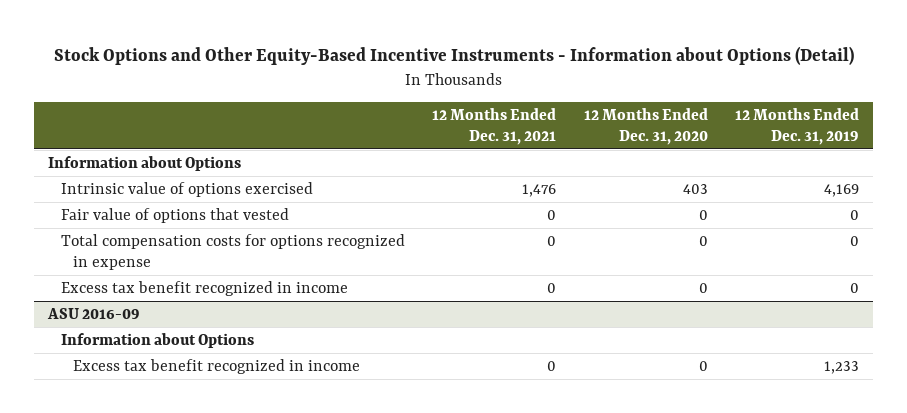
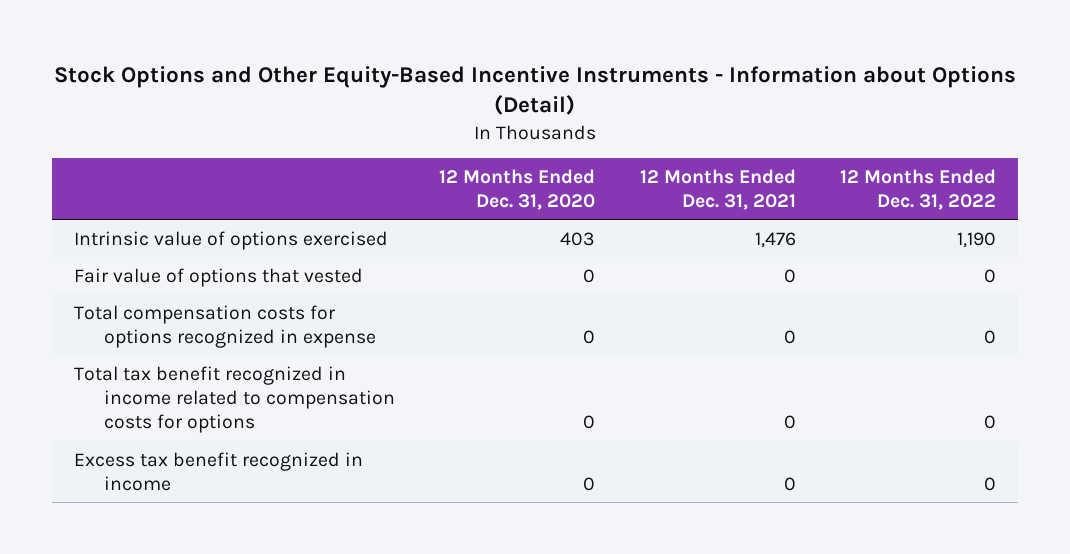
[735,107,860,146] 12 Months Ended Dec. 31, 2019 -> none
none -> [840,168,997,211] 12 Months Ended Dec. 31, 2022
[47,155,241,171] Information about Options -> none
[60,280,348,296] Excess tax benefit recognized in income -> none
[46,307,140,319] ASU 2016-09 -> none
[60,332,254,348] Information about Options -> none
none -> [74,365,395,434] Total tax benefit recognized in income related to compensation costs for options

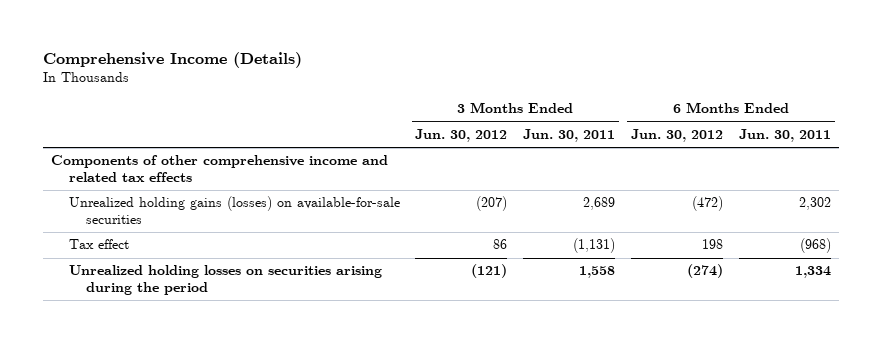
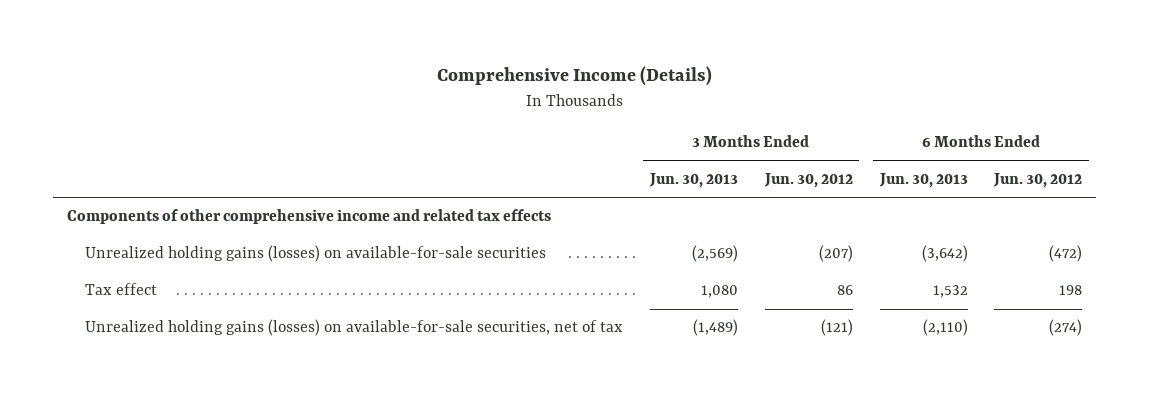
[523,128,616,142] Jun. 30, 2011 -> none
[739,128,832,142] Jun. 30, 2011 -> none
none -> [648,173,738,189] Jun. 30, 2013
none -> [878,173,968,189] Jun. 30, 2013
[68,265,382,295] Unrealized holding losses on securities arising during the period -> [84,319,623,337] Unrealized holding gains (losses) on available-for-sale securities, net of tax

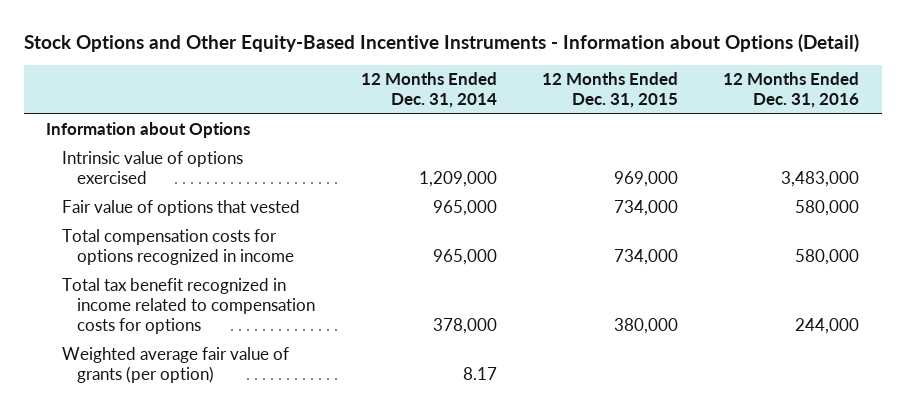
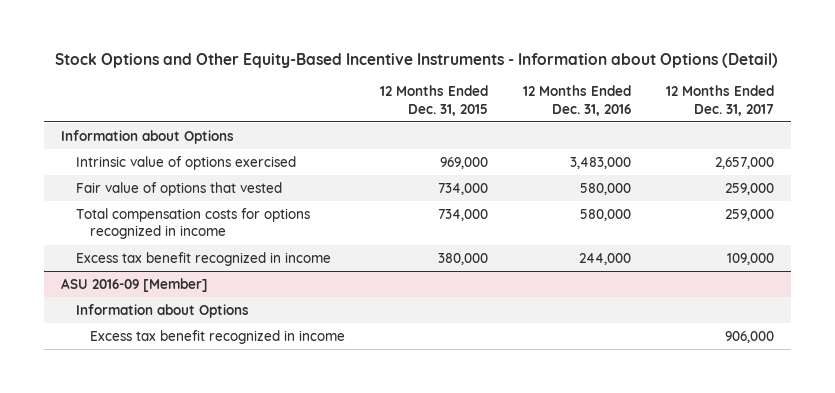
[360,72,497,109] 12 Months Ended Dec. 31, 2014 -> none
none -> [665,85,774,116] 12 Months Ended Dec. 31, 2017
[61,347,289,384] Weighted average fair value of grants (per option) -> none
[61,278,316,334] Total tax benefit recognized in income related to compensation costs for options -> [75,251,331,266] Excess tax benefit recognized in income
none -> [61,277,209,292] ASU 2016-09 [Member]
none -> [75,303,249,318] Information about Options
none -> [90,329,346,344] Excess tax benefit recognized in income

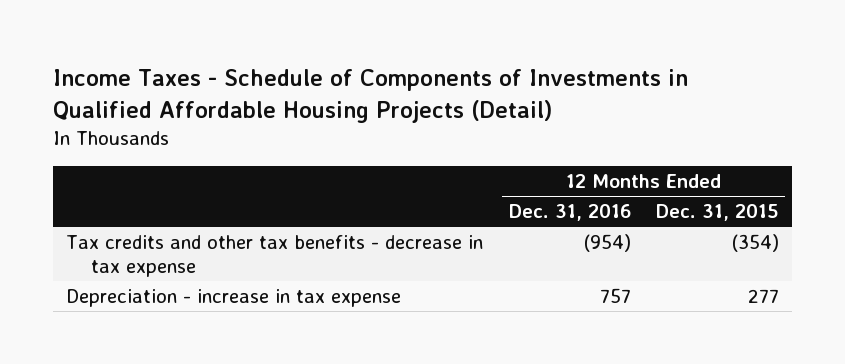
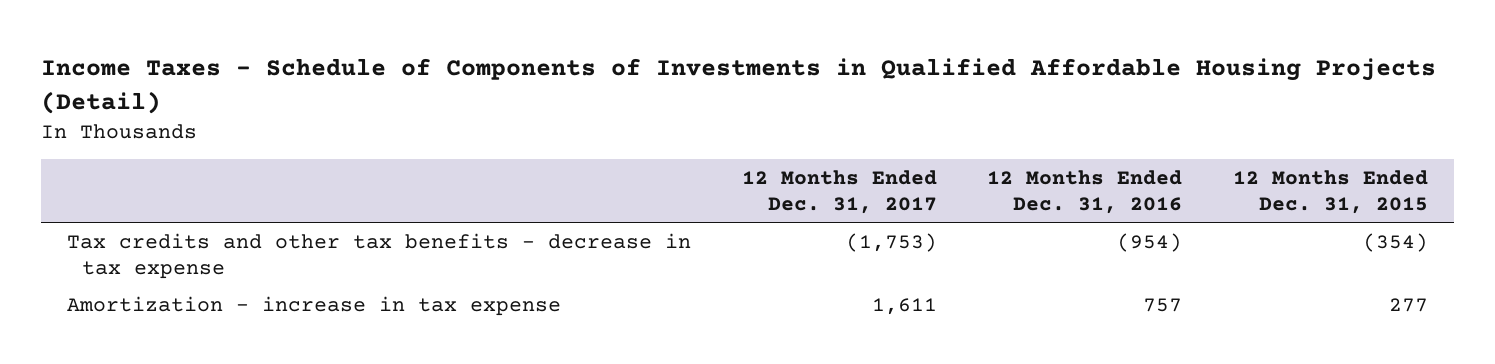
none -> [741,170,937,214] 12 Months Ended Dec. 31, 2017
[66,289,402,308] Depreciation - increase in tax expense -> [66,295,561,316] Amortization - increase in tax expense

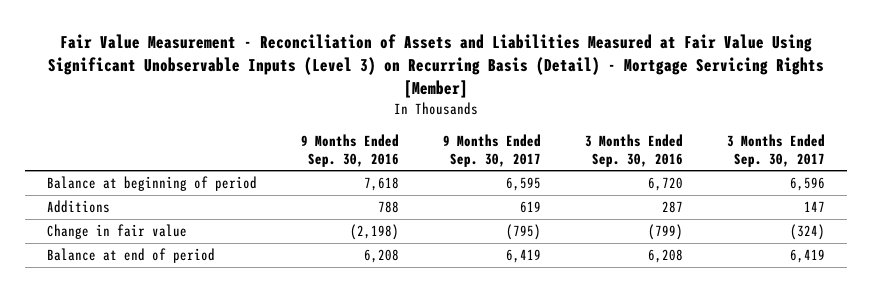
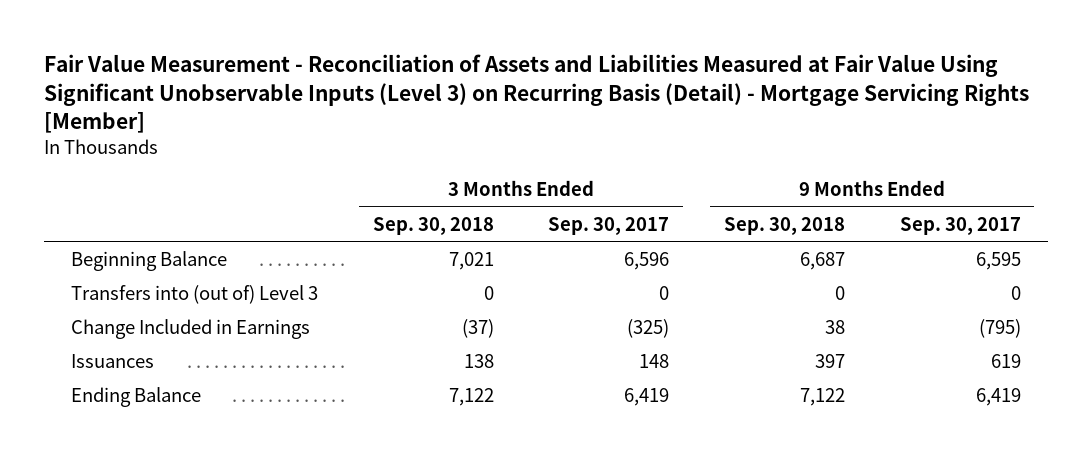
[301,133,400,167] 9 Months Ended Sep. 30, 2016 -> none
[584,133,683,167] 3 Months Ended Sep. 30, 2016 -> none
none -> [372,216,494,235] Sep. 30, 2018
none -> [723,216,845,235] Sep. 30, 2018
[47,200,111,214] Additions -> none
[47,176,258,192] Balance at beginning of period -> [70,250,227,271] Beginning Balance
none -> [70,284,318,304] Transfers into (out of) Level 3
[47,224,188,240] Change in fair value -> [70,318,310,339] Change Included in Earnings
[789,224,825,241] (324) -> [627,318,670,338] (325)
none -> [70,353,154,368] Issuances
[47,248,216,264] Balance at end of period -> [70,386,201,407] Ending Balance

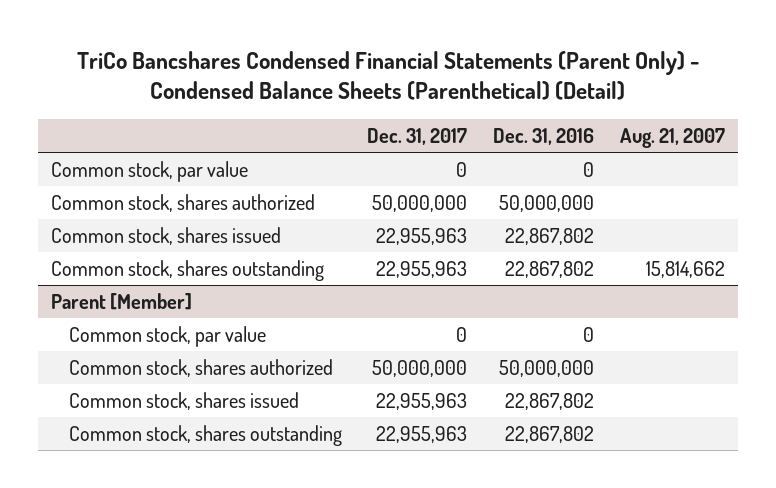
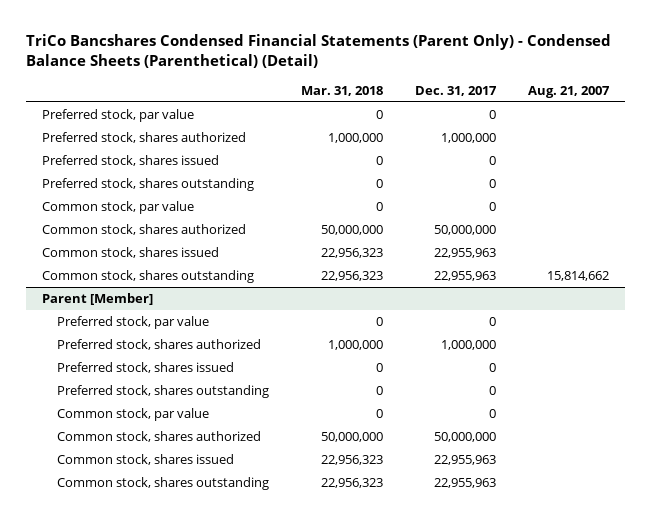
[493,127,595,145] Dec. 31, 2016 -> none
none -> [301,85,384,96] Mar. 31, 2018
none -> [42,109,195,123] Preferred stock, par value
none -> [42,132,247,144] Preferred stock, shares authorized
none -> [42,155,220,167] Preferred stock, shares issued
none -> [42,178,255,192] Preferred stock, shares outstanding
none -> [57,316,210,330] Preferred stock, par value
none -> [57,339,262,351] Preferred stock, shares authorized
none -> [57,362,235,374] Preferred stock, shares issued
none -> [57,385,270,399] Preferred stock, shares outstanding

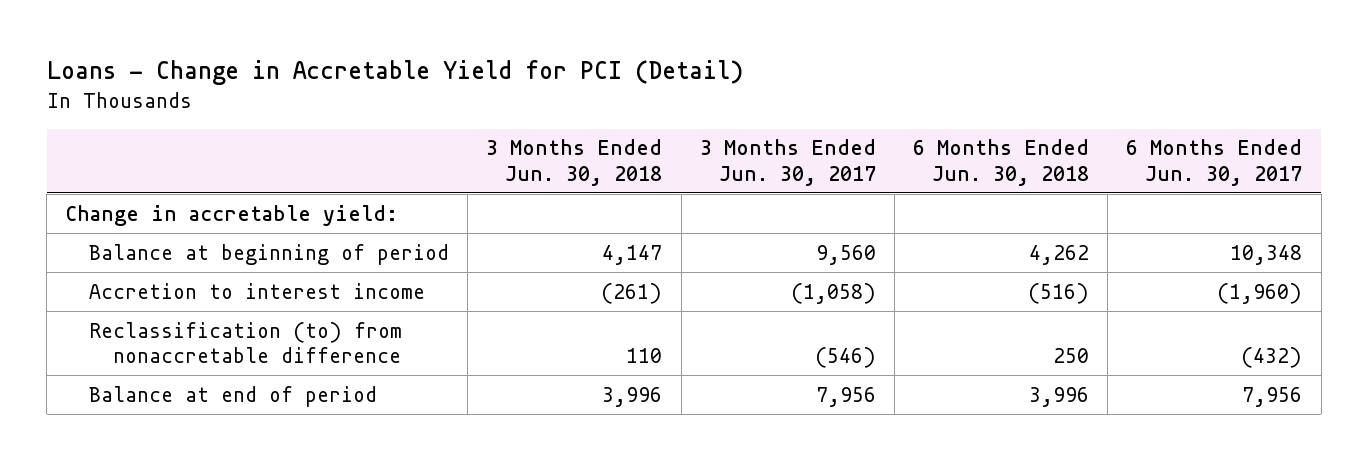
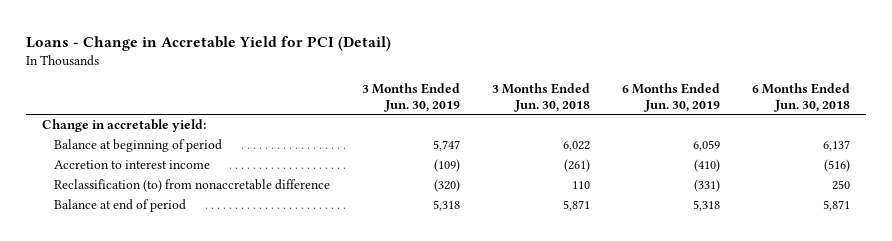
[699,139,876,186] 3 Months Ended Jun. 30, 2017 -> none
[1126,139,1303,186] 6 Months Ended Jun. 30, 2017 -> none
none -> [361,82,460,112] 3 Months Ended Jun. 30, 2019
none -> [621,82,720,112] 6 Months Ended Jun. 30, 2019
[602,244,663,265] 4,147 -> [562,141,590,152] 6,022
[1029,244,1090,265] 4,262 -> [822,140,850,152] 6,137
[602,386,663,407] 3,996 -> [562,200,590,212] 5,871
[1029,386,1090,407] 3,996 -> [822,200,850,212] 5,871

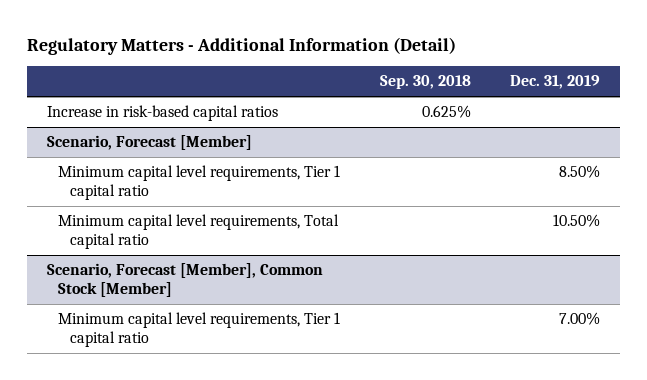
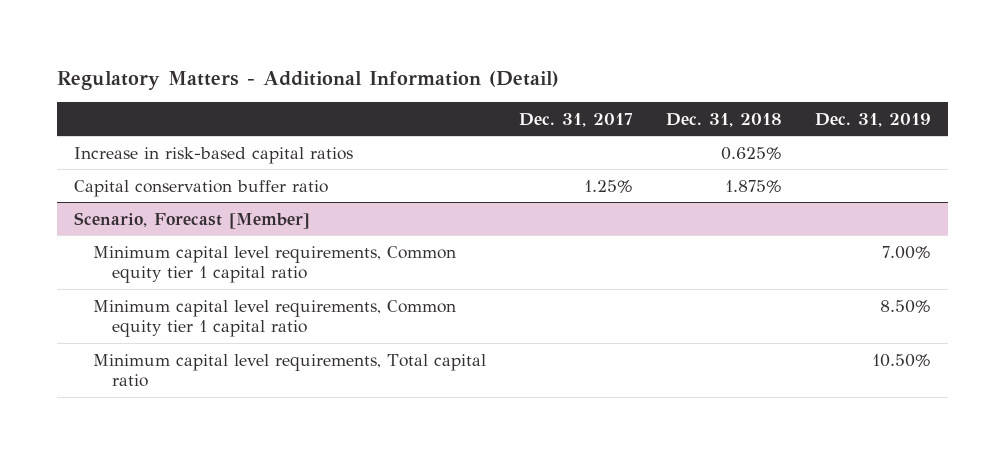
[379,75,471,90] Sep. 30, 2018 -> none
none -> [518,112,633,127] Dec. 31, 2017
none -> [665,112,782,127] Dec. 31, 2018
none -> [74,179,329,197] Capital conservation buffer ratio
none -> [92,245,456,284] Minimum capital level requirements, Common equity tier 1 capital ratio
[58,165,341,200] Minimum capital level requirements, Tier 1 capital ratio -> [92,299,456,338] Minimum capital level requirements, Common equity tier 1 capital ratio
[46,263,323,297] Scenario, Forecast [Member], Common Stock [Member] -> none
[58,312,341,347] Minimum capital level requirements, Tier 1 capital ratio -> none

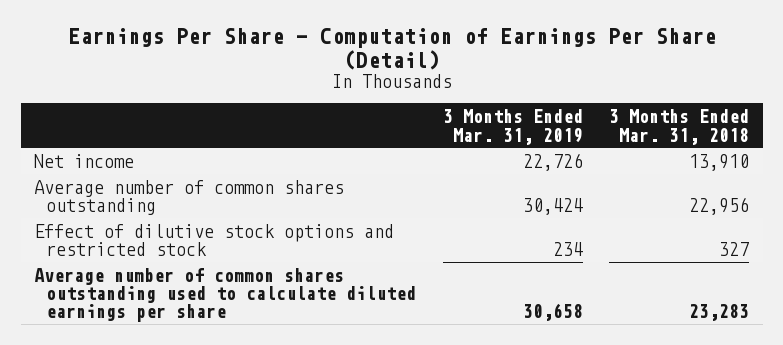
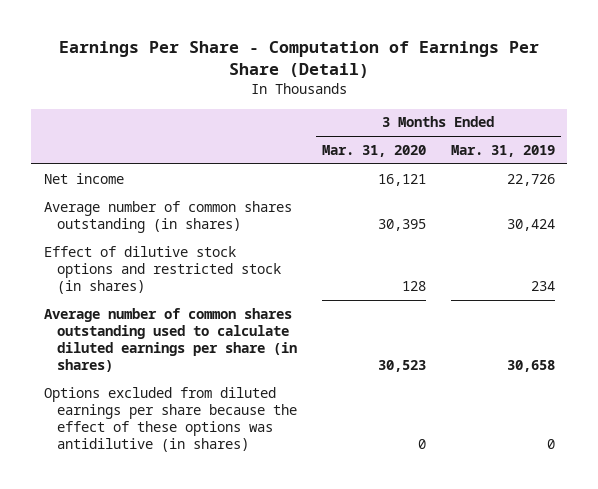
[609,109,750,145] 3 Months Ended Mar. 31, 2018 -> none
none -> [321,145,426,158] Mar. 31, 2020
[33,179,344,216] Average number of common shares outstanding -> [43,200,292,234] Average number of common shares outstanding (in shares)
[33,223,394,257] Effect of dilutive stock options and restricted stock -> [43,245,282,295] Effect of dilutive stock options and restricted stock (in shares)
[33,267,416,323] Average number of common shares outstanding used to calculate diluted earnings per share -> [43,307,298,373] Average number of common shares outstanding used to calculate diluted earnings per share (in shares)
none -> [43,386,298,453] Options excluded from diluted earnings per share because the effect of these options was antidilutive (in shares)

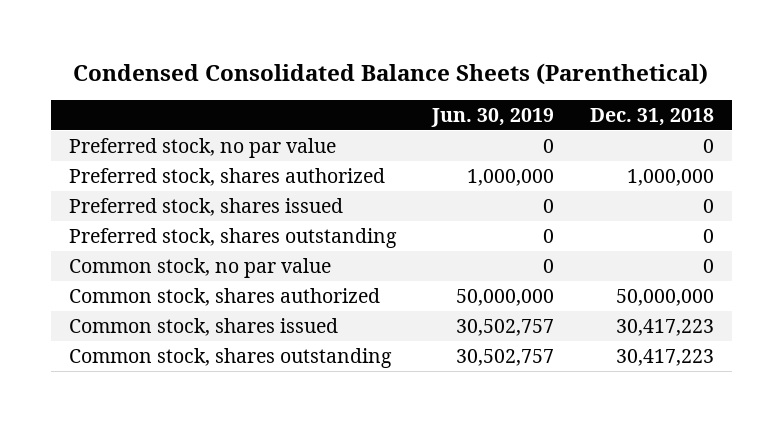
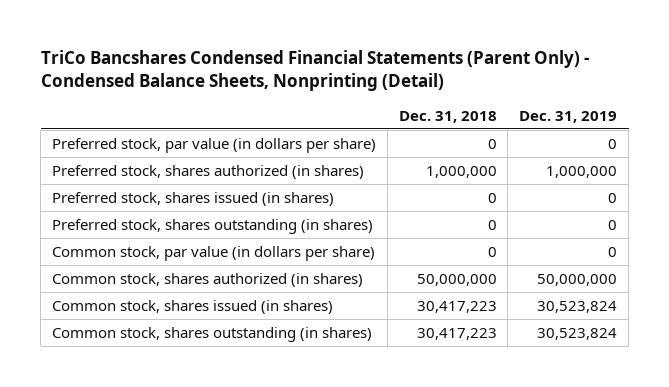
[73,62,709,85] Condensed Consolidated Balance Sheets (Parenthetical) -> [40,49,589,91] TriCo Bancshares Condensed Financial Statements (Parent Only) - Condensed Balance Sheets, Nonprinting (Detail)
[430,107,554,127] Jun. 30, 2019 -> none
none -> [519,110,618,123] Dec. 31, 2019
[68,137,336,158] Preferred stock, no par value -> none
none -> [51,137,376,153] Preferred stock, par value (in dollars per share)
[68,167,385,186] Preferred stock, shares authorized -> [51,164,364,179] Preferred stock, shares authorized (in shares)
[68,197,343,216] Preferred stock, shares issued -> [51,191,334,206] Preferred stock, shares issued (in shares)
[68,227,397,248] Preferred stock, shares outstanding -> [51,218,373,234] Preferred stock, shares outstanding (in shares)
[68,257,331,278] Common stock, no par value -> [51,245,375,261] Common stock, par value (in dollars per share)
[68,287,380,306] Common stock, shares authorized -> [51,272,363,287] Common stock, shares authorized (in shares)
[68,317,338,336] Common stock, shares issued -> [51,299,333,314] Common stock, shares issued (in shares)
[68,347,392,368] Common stock, shares outstanding -> [51,326,372,342] Common stock, shares outstanding (in shares)

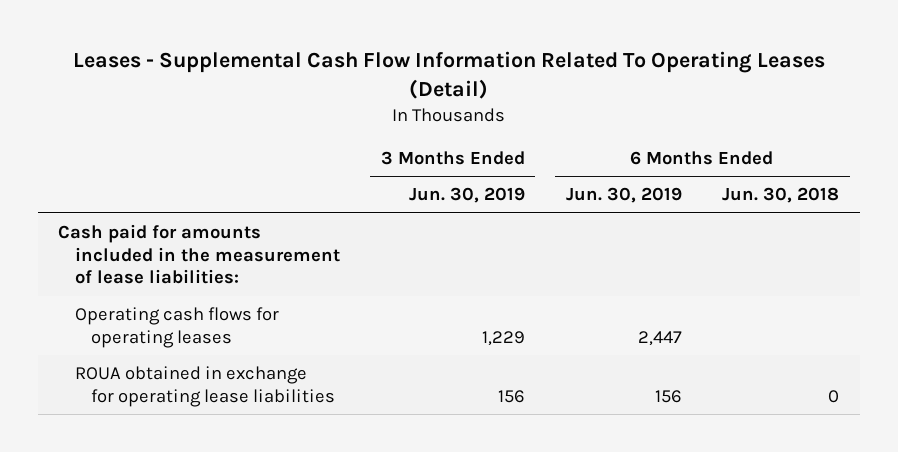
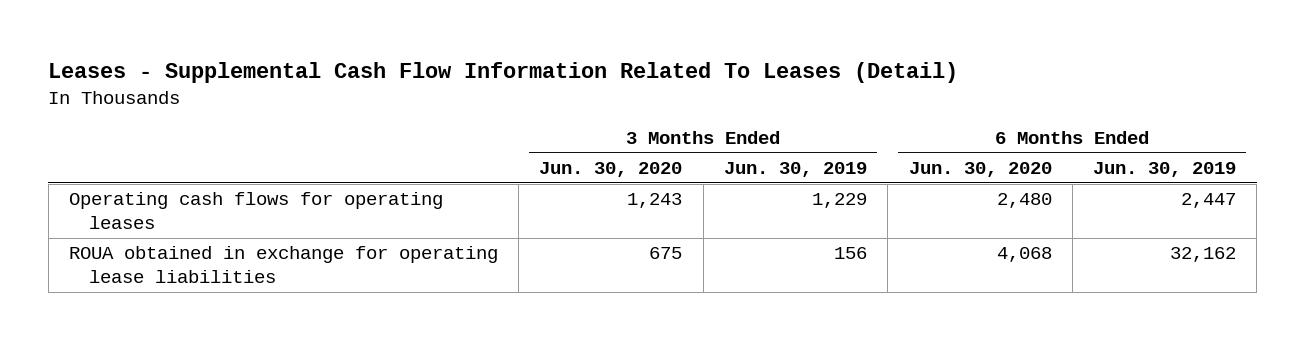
[72,50,825,99] Leases - Supplemental Cash Flow Information Related To Operating Leases (Detail) -> [48,61,959,83] Leases - Supplemental Cash Flow Information Related To Leases (Detail)
[722,187,840,204] Jun. 30, 2018 -> none
none -> [539,162,683,178] Jun. 30, 2020
none -> [908,162,1052,178] Jun. 30, 2020
[58,224,340,285] Cash paid for amounts included in the measurement of lease liabilities: -> none
[654,389,682,403] 156 -> [1170,247,1237,263] 32,162

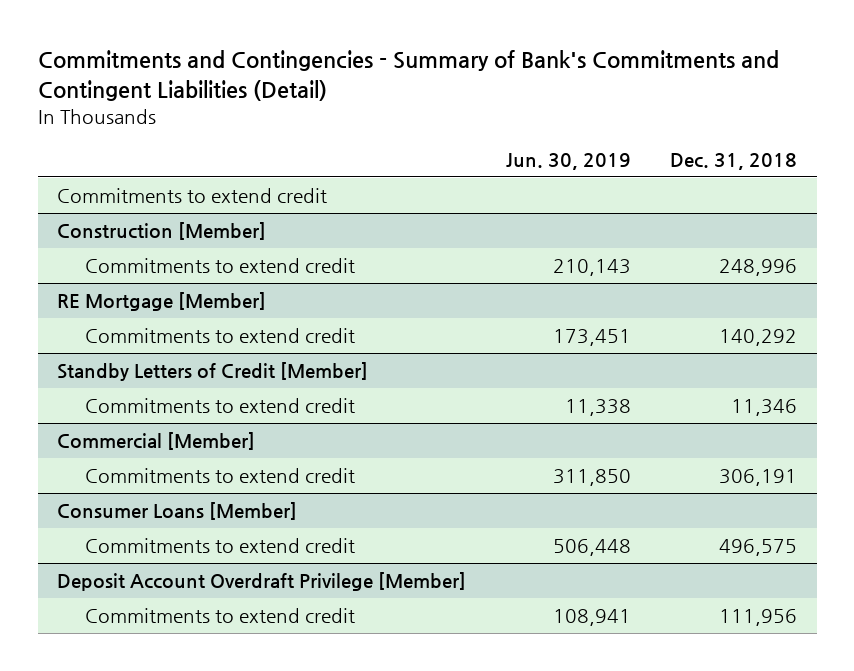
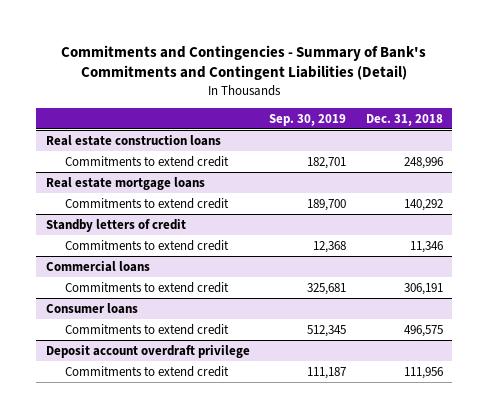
[505,152,631,170] Jun. 30, 2019 -> none
none -> [269,113,347,126] Sep. 30, 2019
[57,188,328,204] Commitments to extend credit -> none
[57,222,267,241] Construction [Member] -> [45,134,221,146] Real estate construction loans
[57,292,267,312] RE Mortgage [Member] -> [45,176,205,190] Real estate mortgage loans
[57,362,369,382] Standby Letters of Credit [Member] -> [45,218,186,232] Standby letters of credit
[57,432,256,451] Commercial [Member] -> [45,260,150,272] Commercial loans
[57,502,298,521] Consumer Loans [Member] -> [45,302,138,314] Consumer loans
[57,572,467,592] Deposit Account Overdraft Privilege [Member] -> [45,344,250,358] Deposit account overdraft privilege

